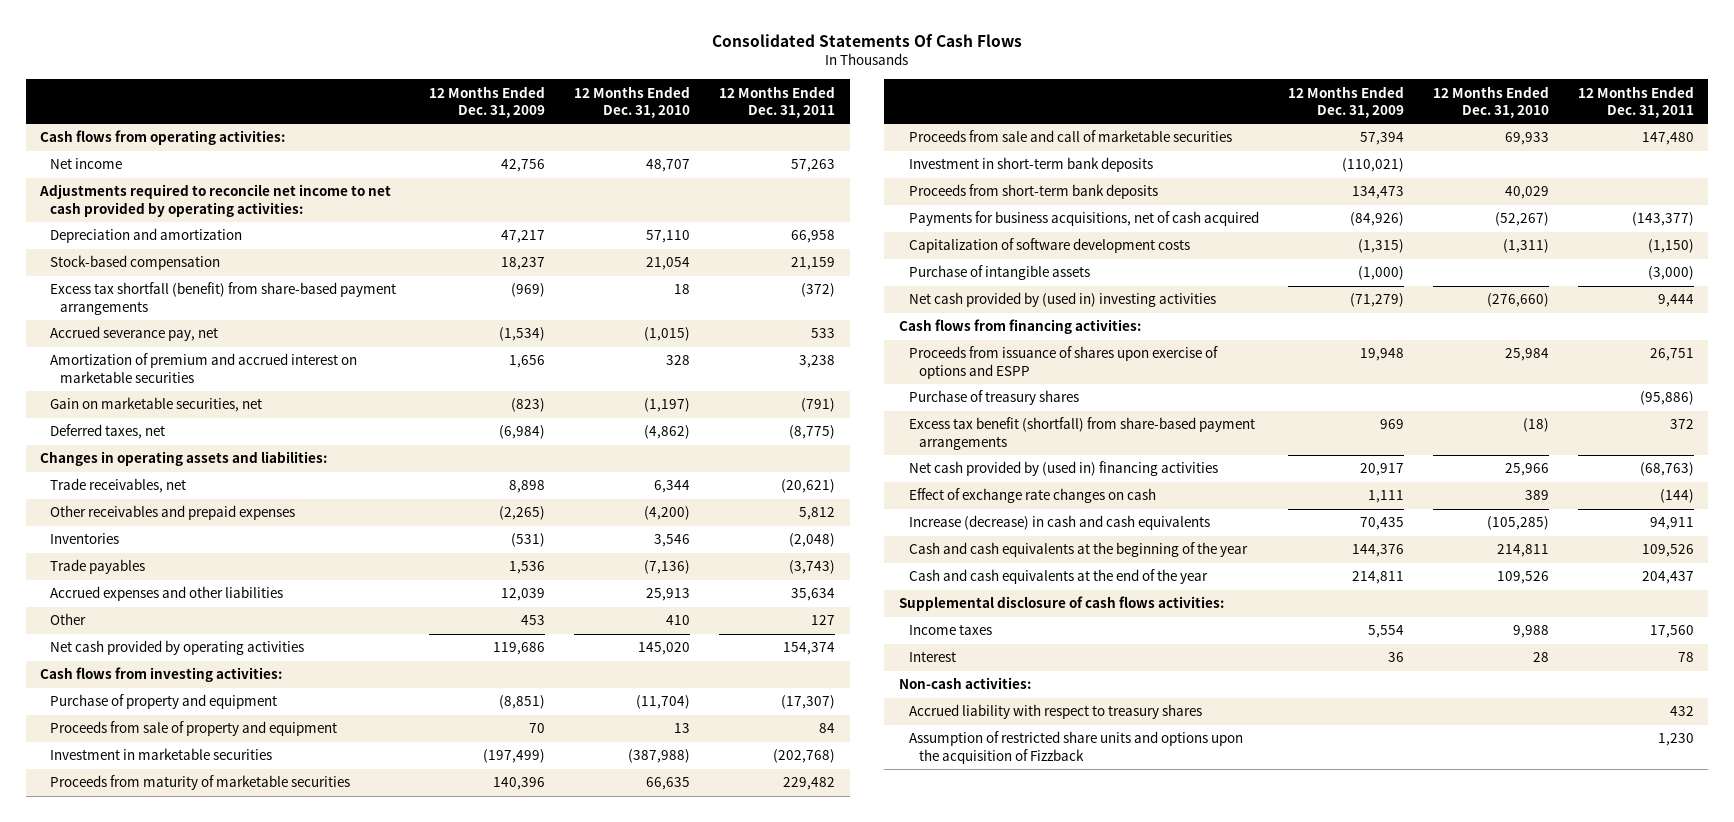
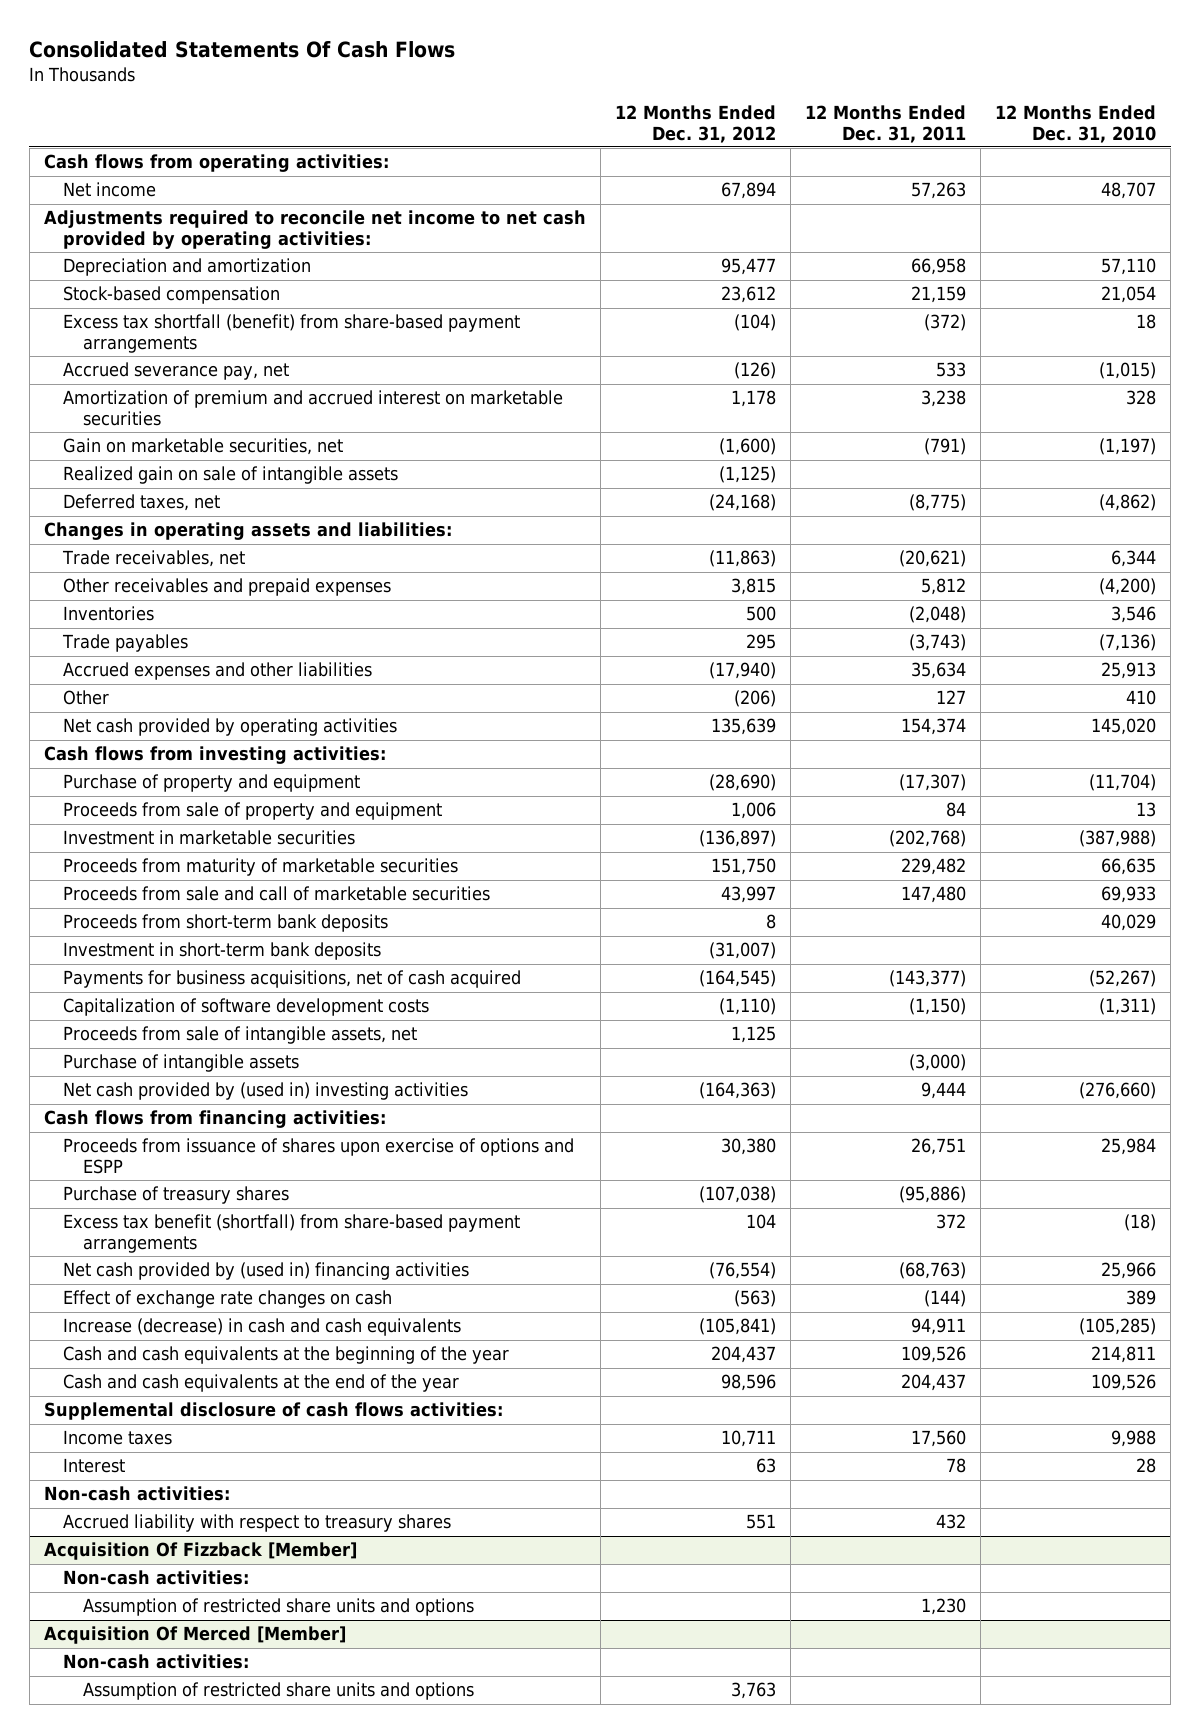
[429,85,546,118] 12 Months Ended Dec. 31, 2009 -> none
none -> [614,104,776,143] 12 Months Ended Dec. 31, 2012
none -> [63,466,399,485] Realized gain on sale of intangible assets
[908,157,1153,173] Investment in short-term bank deposits -> [63,942,382,961] Investment in short-term bank deposits
none -> [63,1026,418,1045] Proceeds from sale of intangible assets, net
none -> [43,1542,357,1561] Acquisition Of Fizzback [Member]
none -> [63,1570,250,1586] Non-cash activities:
[908,731,1243,764] Assumption of restricted share units and options upon the acquisition of Fizzback -> [83,1598,475,1617] Assumption of restricted share units and options
none -> [43,1626,346,1645] Acquisition Of Merced [Member]
none -> [63,1654,250,1670] Non-cash activities:
none -> [83,1682,475,1701] Assumption of restricted share units and options

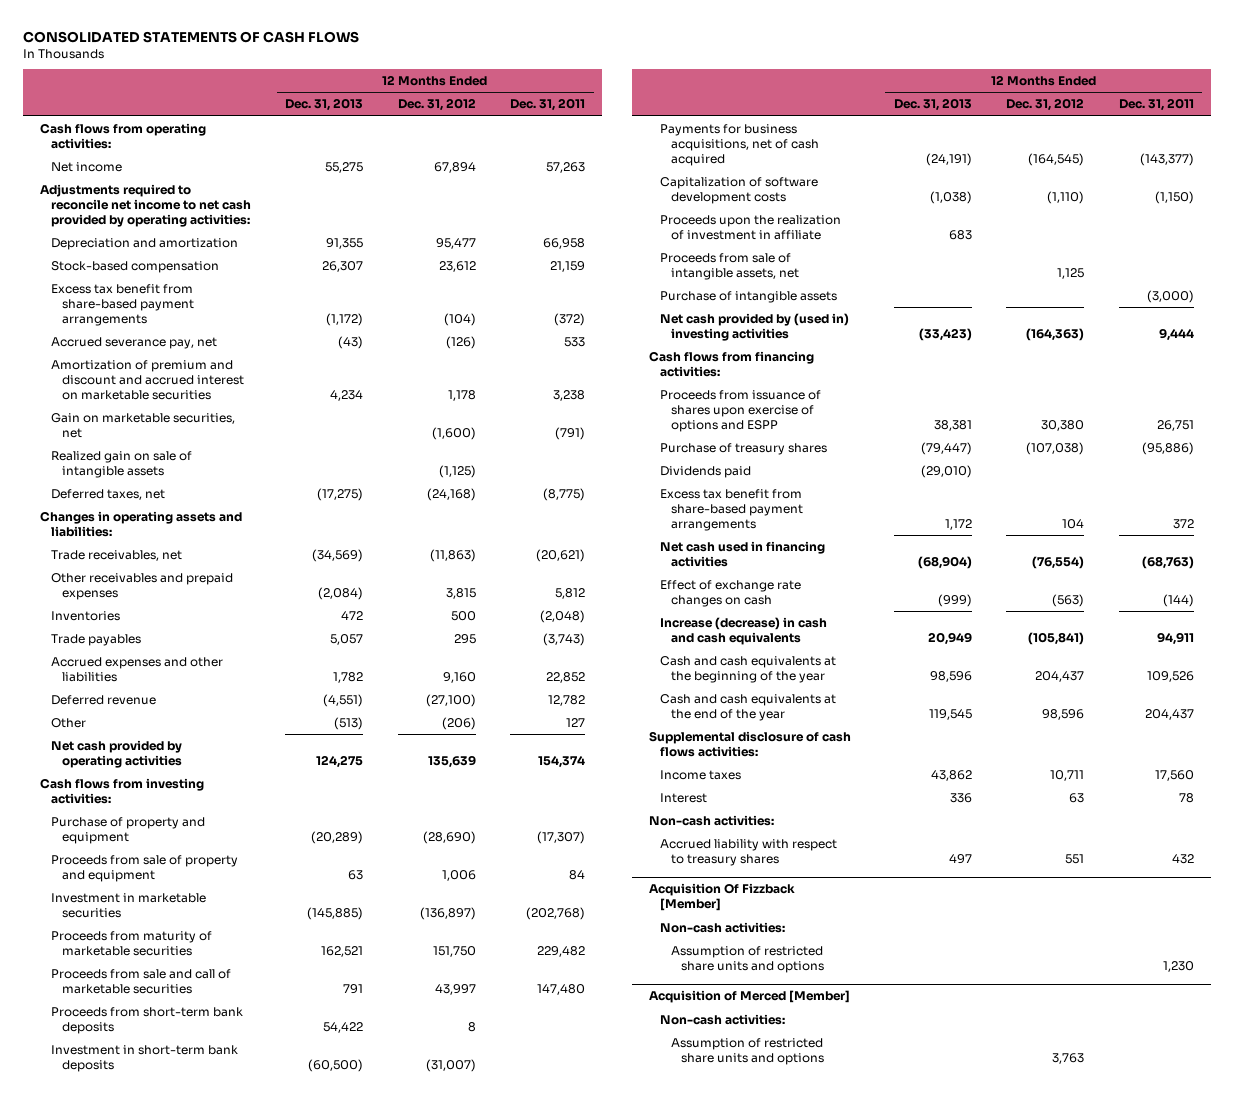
[29,40,456,58] Consolidated Statements Of Cash Flows -> [23,30,360,43] CONSOLIDATED STATEMENTS OF CASH FLOWS
[995,104,1157,143] 12 Months Ended Dec. 31, 2010 -> none
none -> [285,98,364,112] Dec. 31, 2013
[63,314,521,354] Excess tax shortfall (benefit) from share-based payment arrangements -> [51,283,194,326] Excess tax benefit from share-based payment arrangements
[63,390,564,427] Amortization of premium and accrued interest on marketable securities -> [51,359,244,400] Amortization of premium and discount and accrued interest on marketable securities
[708,662,776,680] (17,940) -> [442,671,476,683] 9,160
[911,662,967,680] 35,634 -> [545,671,585,683] 22,852
none -> [51,694,157,705] Deferred revenue
none -> [659,214,841,240] Proceeds upon the realization of investment in affiliate
none -> [659,465,751,478] Dividends paid
[63,1214,521,1254] Excess tax benefit (shortfall) from share-based payment arrangements -> [659,488,803,531] Excess tax benefit from share-based payment arrangements
[63,1262,470,1281] Net cash provided by (used in) financing activities -> [659,540,825,567] Net cash used in financing activities
[43,1626,346,1645] Acquisition Of Merced [Member] -> [648,990,850,1004] Acquisition of Merced [Member]

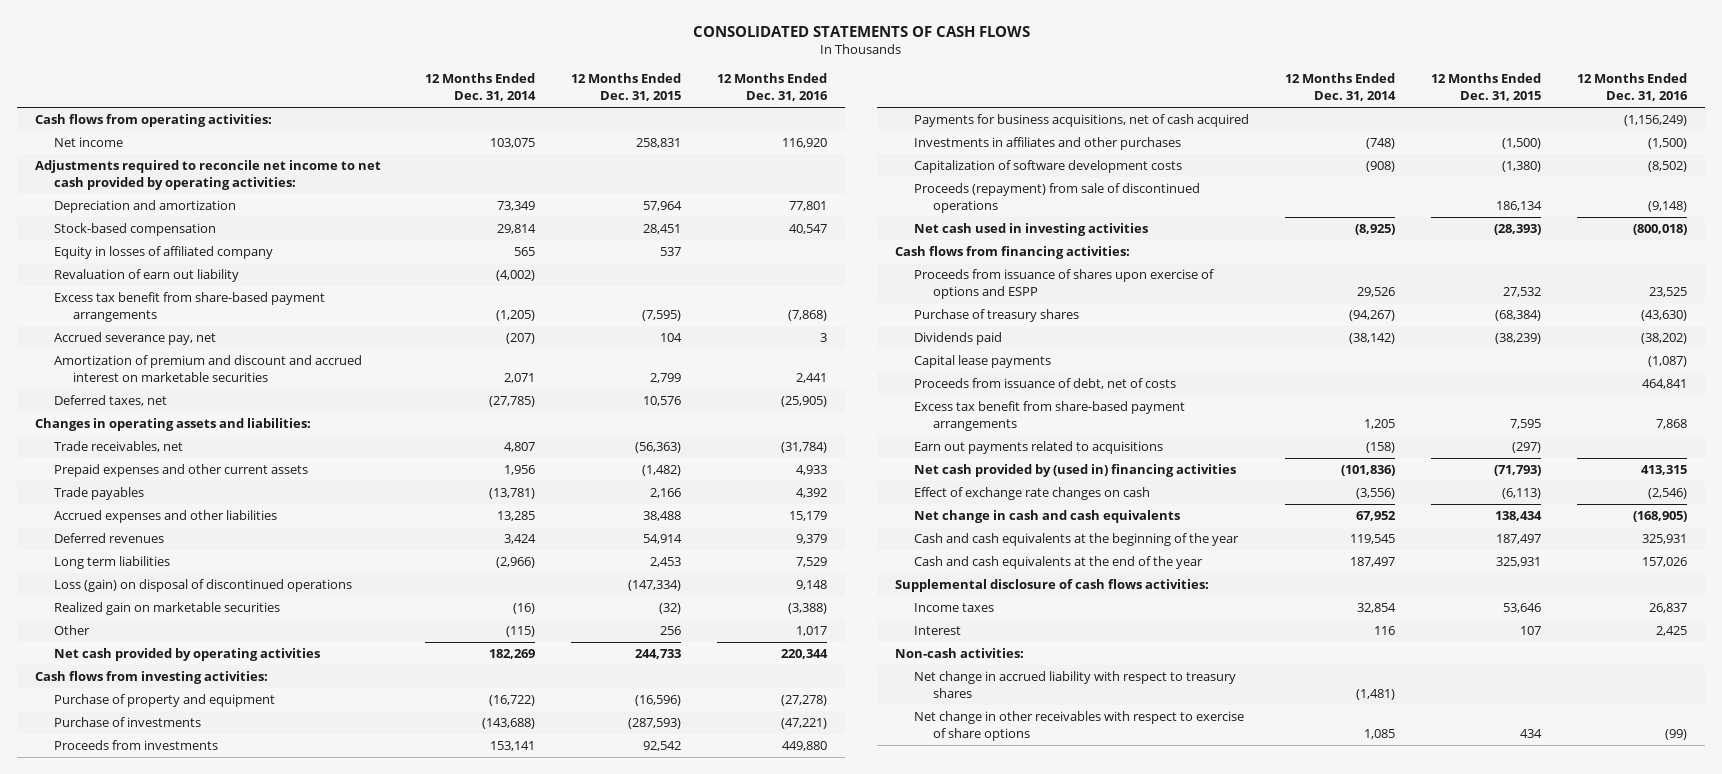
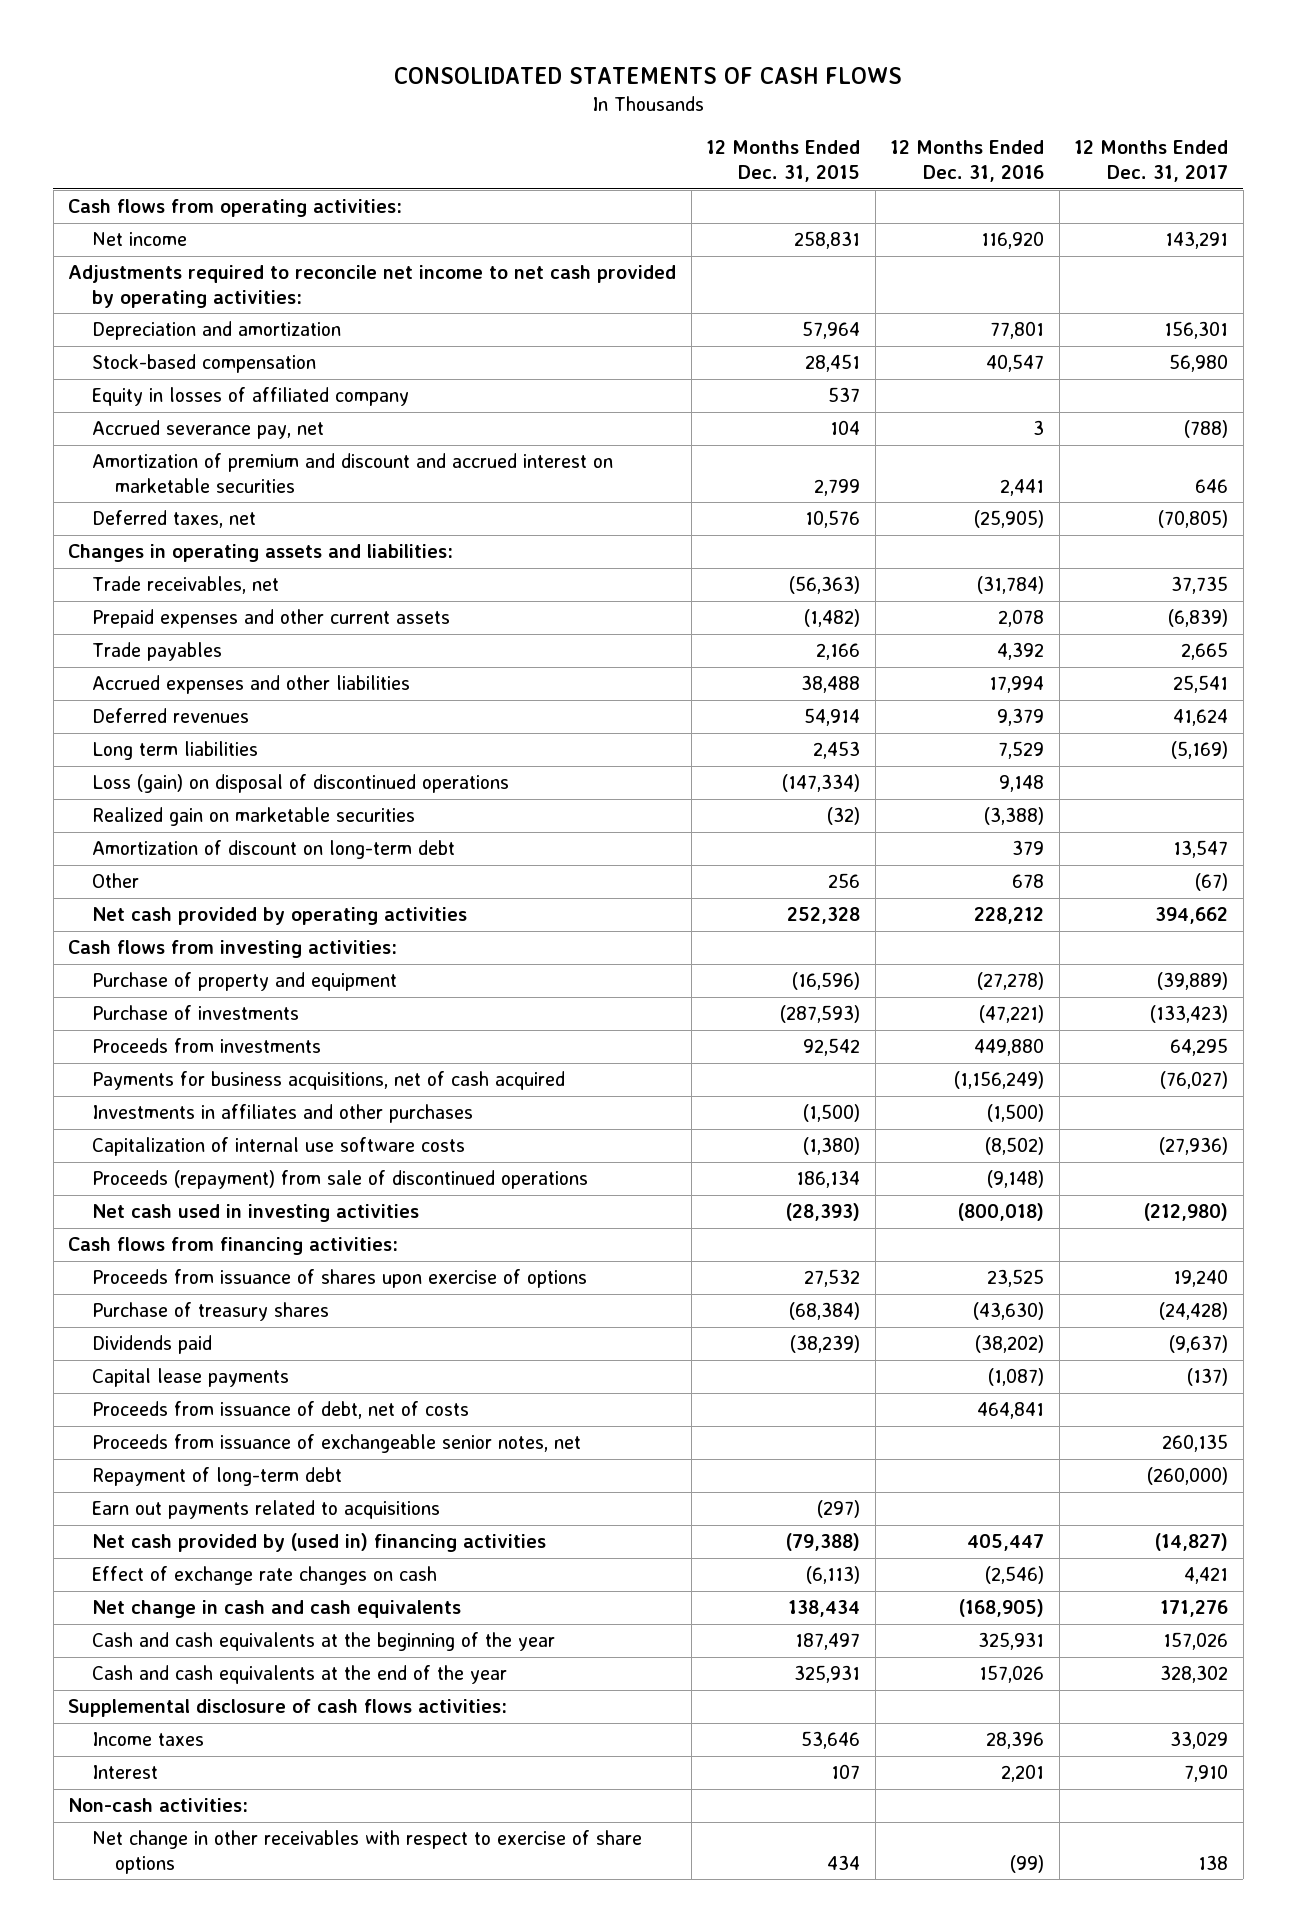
[424,73,536,101] 12 Months Ended Dec. 31, 2014 -> none
none -> [1074,140,1229,183] 12 Months Ended Dec. 31, 2017
[53,269,239,283] Revaluation of earn out liability -> none
[53,292,325,322] Excess tax benefit from share-based payment arrangements -> none
[795,465,827,476] 4,933 -> [998,609,1045,628] 2,078
[788,511,827,522] 15,179 -> [989,676,1045,694] 17,994
none -> [91,840,455,860] Amortization of discount on long-term debt
[795,626,827,637] 1,017 -> [1012,874,1045,889] 678
[634,649,681,660] 244,733 -> [787,907,861,925] 252,328
[780,649,828,660] 220,344 -> [974,907,1045,925] 228,212
[914,160,1183,174] Capitalization of software development costs -> [91,1137,465,1157] Capitalization of internal use software costs
[914,269,1215,299] Proceeds from issuance of shares upon exercise of options and ESPP -> [91,1269,587,1289] Proceeds from issuance of shares upon exercise of options
[914,401,1186,431] Excess tax benefit from share-based payment arrangements -> none
none -> [91,1434,581,1454] Proceeds from issuance of exchangeable senior notes, net
none -> [91,1467,342,1487] Repayment of long-term debt
[1494,465,1542,477] (71,793) -> [786,1533,861,1552] (79,388)
[1641,465,1688,476] 413,315 -> [967,1534,1045,1552] 405,447
[1649,603,1688,614] 26,837 -> [986,1731,1045,1750] 28,396
[1656,626,1688,637] 2,425 -> [1001,1764,1045,1783] 2,201
[914,671,1237,698] Net change in accrued liability with respect to treasury shares -> none

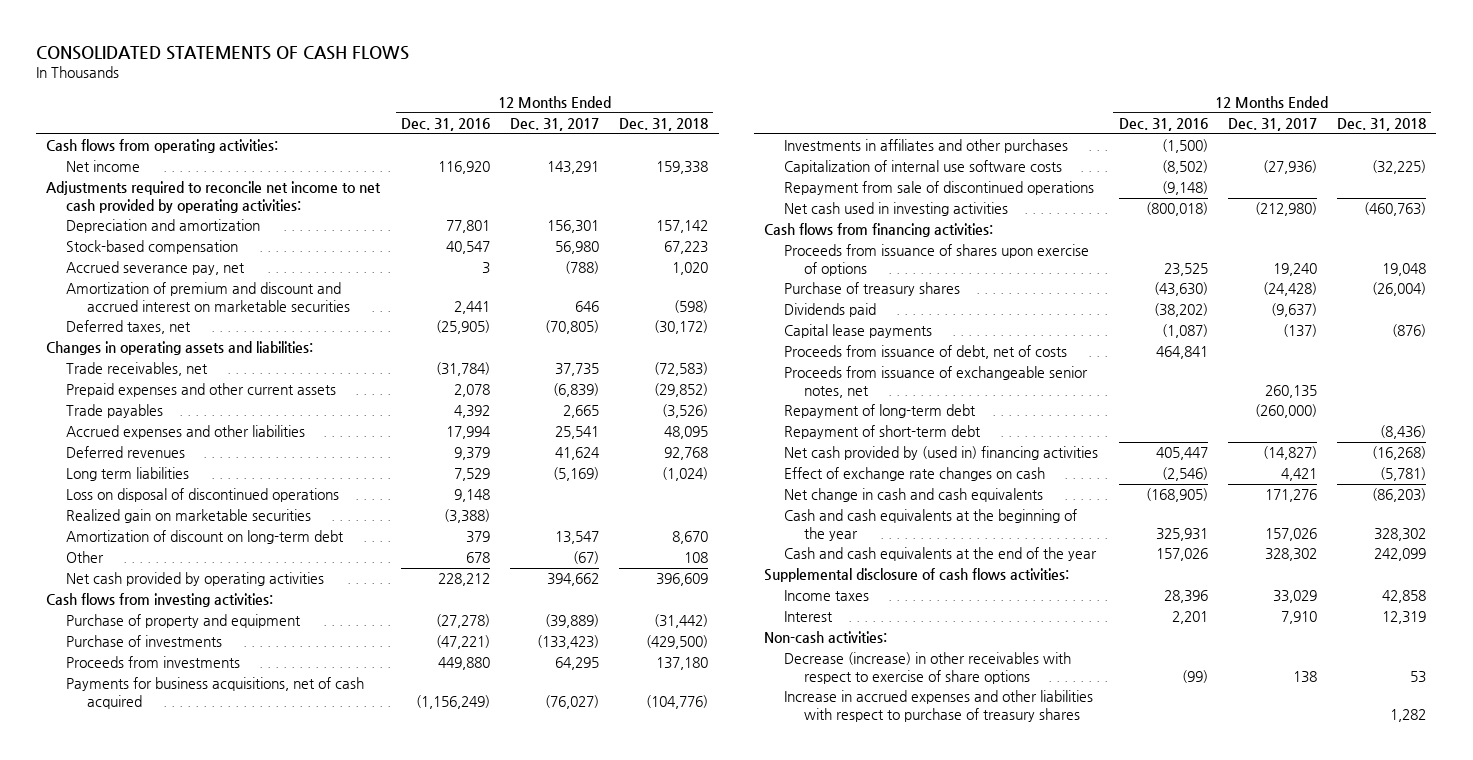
[706,140,861,183] 12 Months Ended Dec. 31, 2015 -> none
none -> [619,118,709,132] Dec. 31, 2018
[91,387,409,407] Equity in losses of affiliated company -> none
[91,774,509,794] Loss (gain) on disposal of discontinued operations -> [66,488,340,503] Loss on disposal of discontinued operations
[91,1170,588,1190] Proceeds (repayment) from sale of discontinued operations -> [784,181,1095,196] Repayment from sale of discontinued operations
[91,1500,440,1520] Earn out payments related to acquisitions -> [784,425,982,440] Repayment of short-term debt
[91,1830,642,1874] Net change in other receivables with respect to exercise of share options -> [784,652,1072,684] Decrease (increase) in other receivables with respect to exercise of share options
none -> [784,690,1094,722] Increase in accrued expenses and other liabilities with respect to purchase of treasury shares

